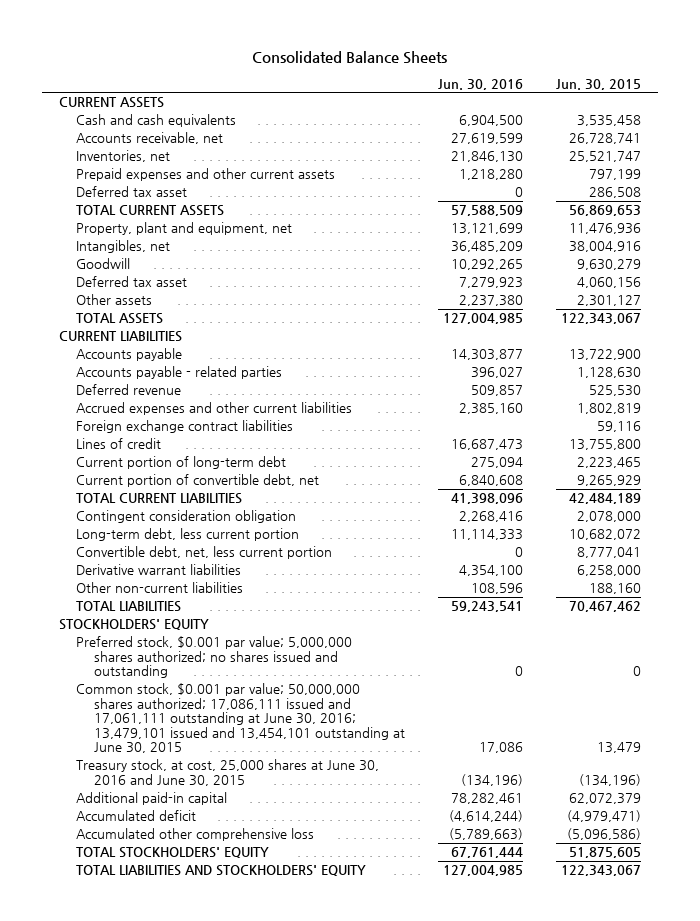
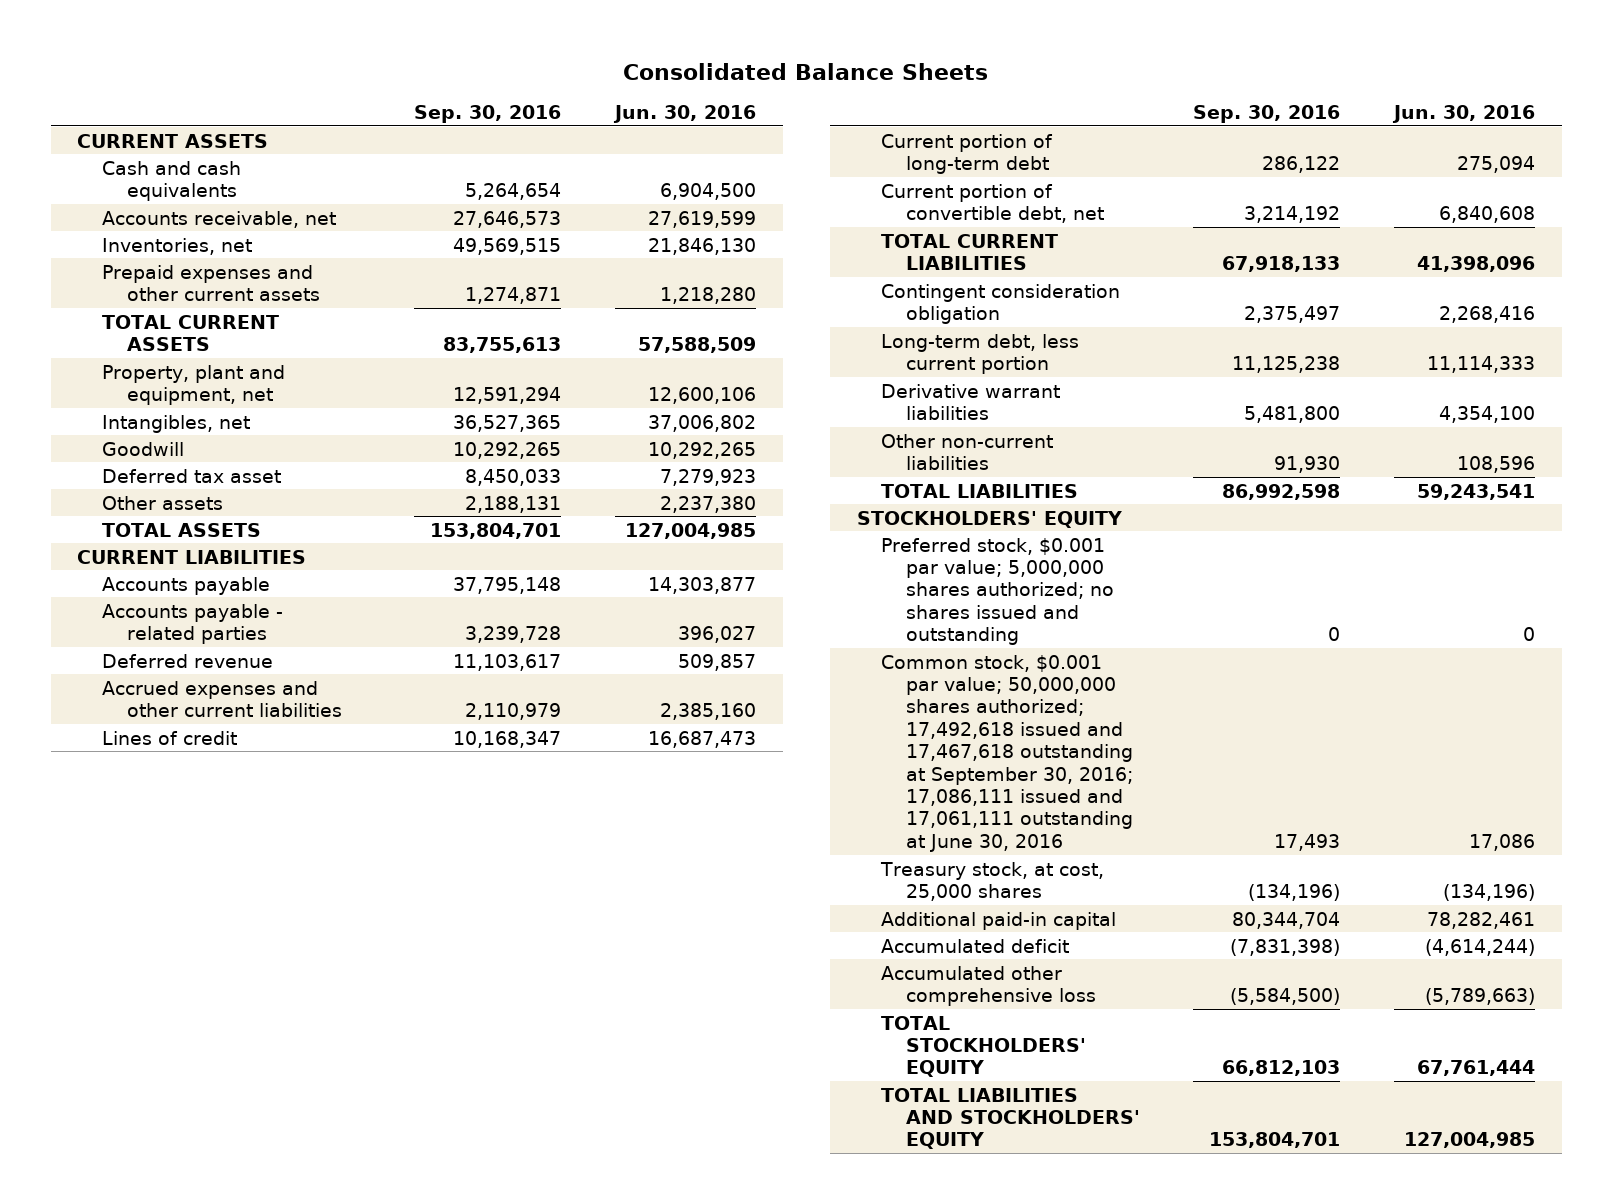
[556,78,642,90] Jun. 30, 2015 -> none
none -> [414,105,562,124] Sep. 30, 2016
[76,186,188,198] Deferred tax asset -> none
[451,223,524,235] 13,121,699 -> [647,386,756,404] 12,600,106
[451,241,524,253] 36,485,209 -> [647,414,756,432] 37,006,802
[76,420,294,434] Foreign exchange contract liabilities -> none
[76,546,333,560] Convertible debt, net, less current portion -> none
[76,683,405,754] Common stock, $0.001 par value; 50,000,000 shares authorized; 17,086,111 issued and 17,061,111 outstanding at June 30, 2016; 13,479,101 issued and 13,454,101 outstanding at June 30, 2015 -> [881,654,1133,852] Common stock, $0.001 par value; 50,000,000 shares authorized; 17,492,618 issued and 17,467,618 outstanding at September 30, 2016; 17,086,111 issued and 17,061,111 outstanding at June 30, 2016
[76,759,380,786] Treasury stock, at cost, 25,000 shares at June 30, 2016 and June 30, 2015 -> [880,861,1105,901] Treasury stock, at cost, 25,000 shares

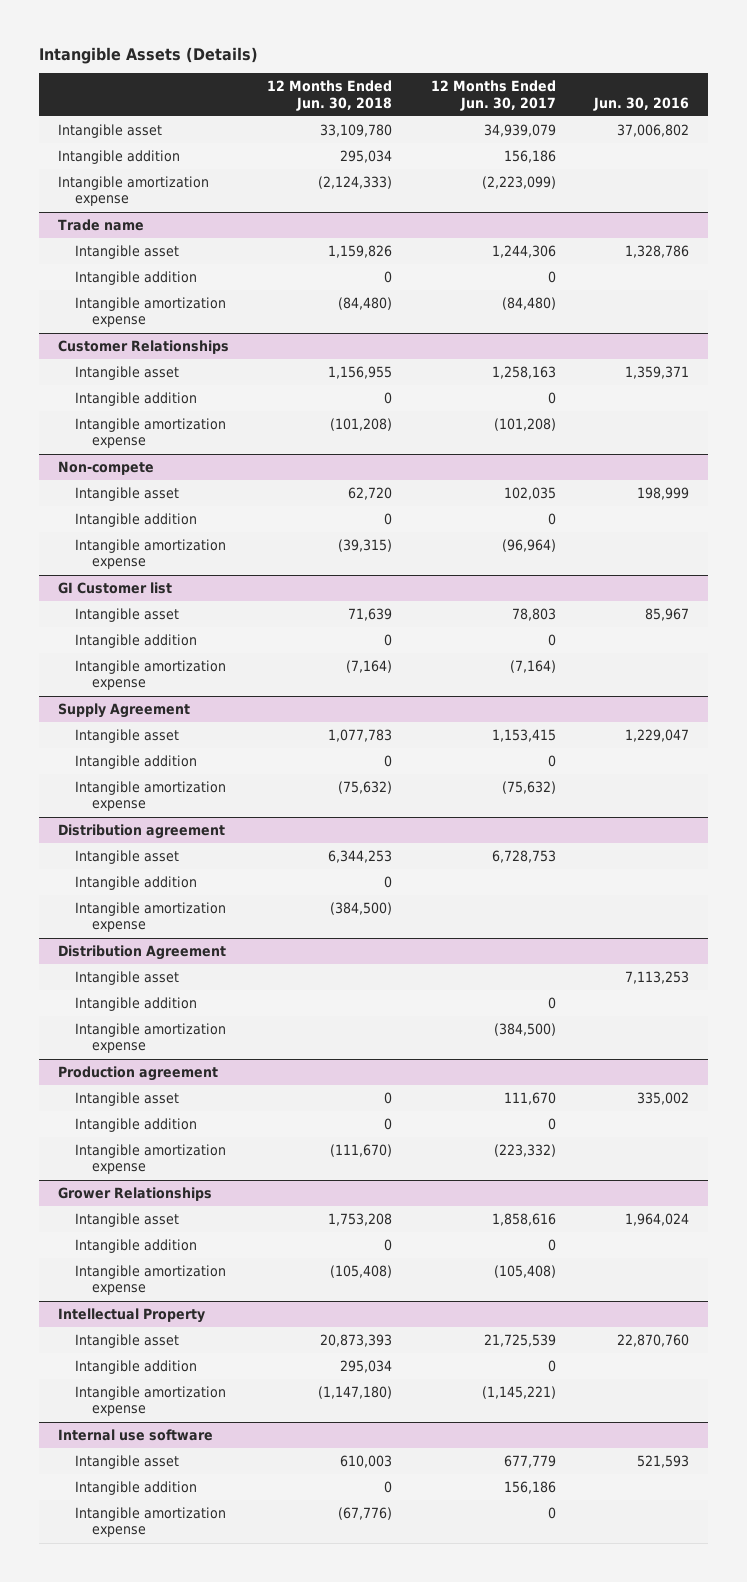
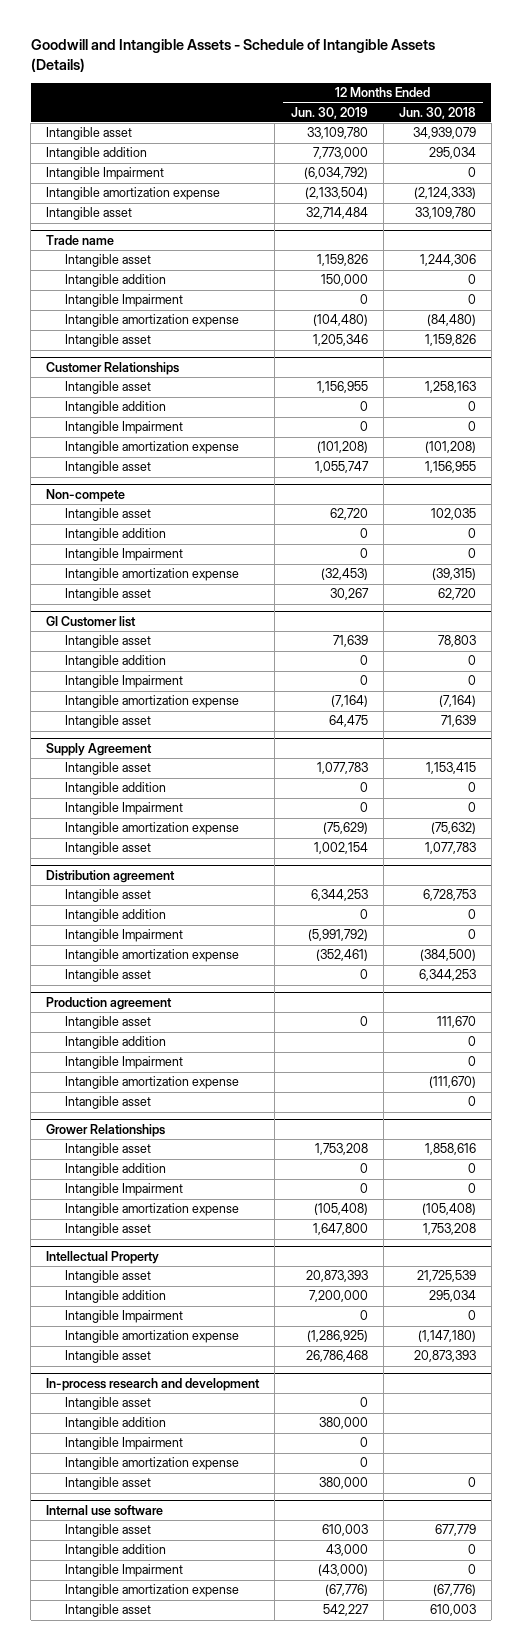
[38,46,258,64] Intangible Assets (Details) -> [30,39,435,72] Goodwill and Intangible Assets - Schedule of Intangible Assets (Details)
[430,80,556,111] 12 Months Ended Jun. 30, 2017 -> none
[593,96,690,111] Jun. 30, 2016 -> none
none -> [290,106,368,119] Jun. 30, 2019
none -> [46,127,133,141] Intangible asset
none -> [46,167,165,181] Intangible Impairment
[57,124,162,139] Intangible asset -> [46,207,133,221] Intangible asset
none -> [65,254,152,268] Intangible asset
none -> [65,294,184,308] Intangible Impairment
[75,245,180,260] Intangible asset -> [65,334,152,348] Intangible asset
none -> [65,381,152,395] Intangible asset
none -> [65,421,184,435] Intangible Impairment
[75,366,180,381] Intangible asset -> [65,461,152,475] Intangible asset
none -> [65,508,152,522] Intangible asset
none -> [65,548,184,562] Intangible Impairment
[75,487,180,502] Intangible asset -> [65,588,152,602] Intangible asset
none -> [65,635,152,649] Intangible asset
none -> [65,675,184,689] Intangible Impairment
[75,608,180,623] Intangible asset -> [65,715,152,729] Intangible asset
none -> [65,762,152,776] Intangible asset
none -> [65,802,184,816] Intangible Impairment
[75,729,180,744] Intangible asset -> [65,842,152,856] Intangible asset
none -> [65,889,152,903] Intangible asset
none -> [65,929,184,943] Intangible Impairment
[57,945,226,961] Distribution Agreement -> none
[75,971,180,986] Intangible asset -> none
[75,997,198,1012] Intangible addition -> none
[75,1023,227,1054] Intangible amortization expense -> none
[75,850,180,865] Intangible asset -> [65,969,152,983] Intangible asset
none -> [65,1016,152,1030] Intangible asset
none -> [65,1056,184,1070] Intangible Impairment
[75,1092,180,1107] Intangible asset -> [65,1096,152,1110] Intangible asset
none -> [65,1143,152,1157] Intangible asset
none -> [65,1183,184,1197] Intangible Impairment
[75,1213,180,1228] Intangible asset -> [65,1223,152,1237] Intangible asset
none -> [65,1270,152,1284] Intangible asset
none -> [65,1310,184,1324] Intangible Impairment
[75,1334,180,1349] Intangible asset -> [65,1350,152,1364] Intangible asset
none -> [46,1378,261,1392] In-process research and development
none -> [65,1397,152,1411] Intangible asset
none -> [65,1417,167,1431] Intangible addition
none -> [65,1437,184,1451] Intangible Impairment
none -> [65,1457,240,1471] Intangible amortization expense
none -> [65,1477,152,1491] Intangible asset
none -> [65,1524,152,1538] Intangible asset
none -> [65,1564,184,1578] Intangible Impairment
[75,1455,180,1470] Intangible asset -> [65,1604,152,1618] Intangible asset

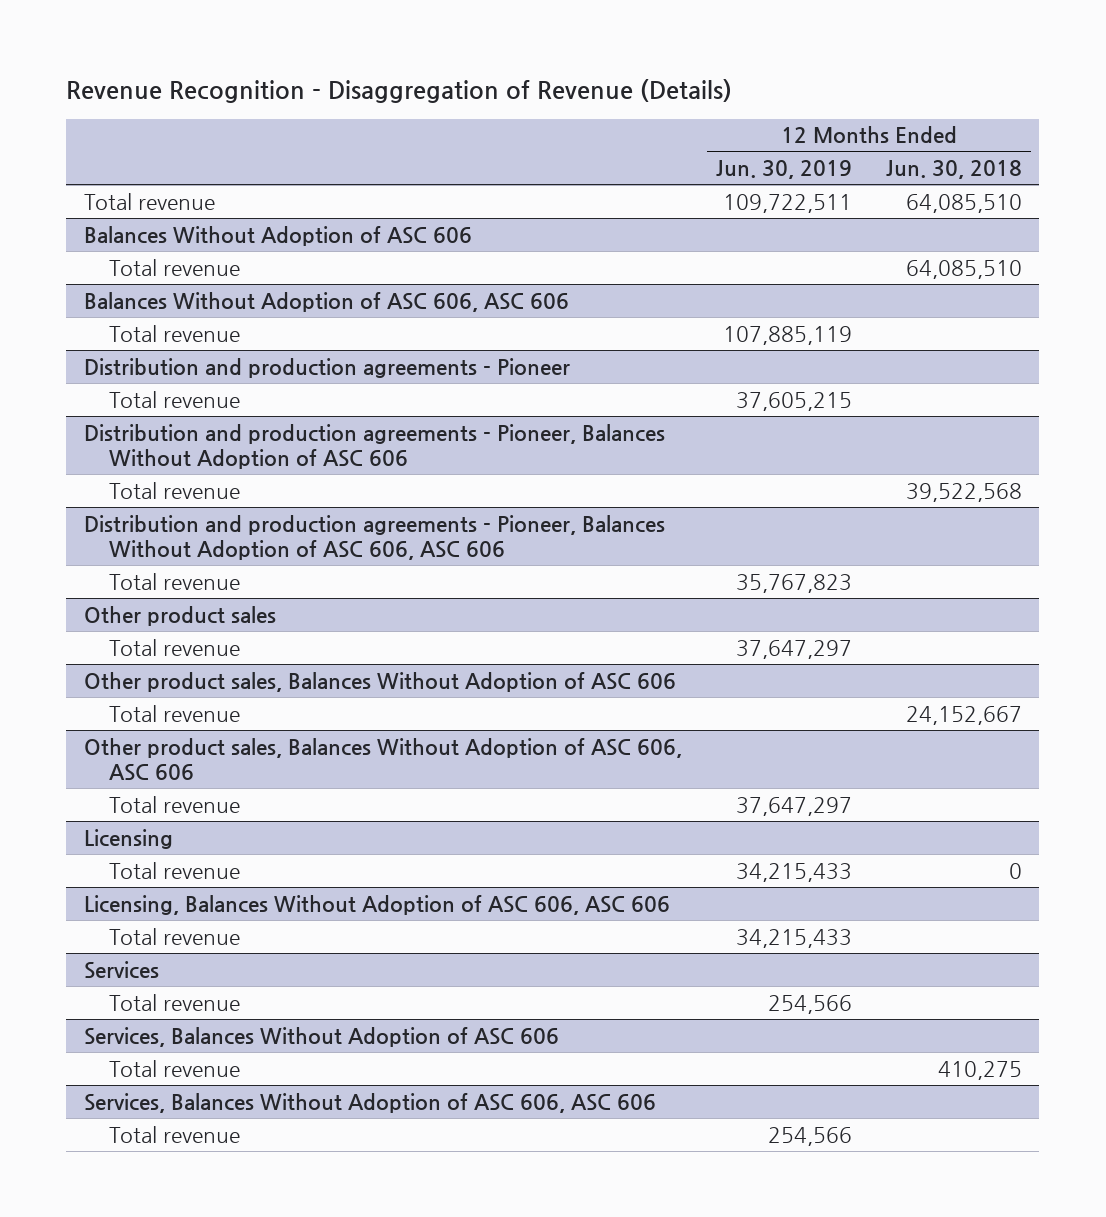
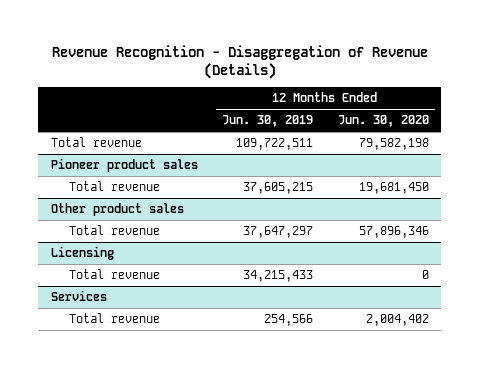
[886,159,1023,179] Jun. 30, 2018 -> none
none -> [337,115,429,128] Jun. 30, 2020
[83,225,472,246] Balances Without Adoption of ASC 606 -> none
[108,258,240,276] Total revenue -> none
[83,291,569,312] Balances Without Adoption of ASC 606, ASC 606 -> none
[108,324,240,342] Total revenue -> none
[83,357,570,378] Distribution and production agreements - Pioneer -> none
none -> [50,158,198,173] Pioneer product sales
[83,423,665,469] Distribution and production agreements - Pioneer, Balances Without Adoption of ASC 606 -> none
[108,481,240,499] Total revenue -> none
[83,514,665,560] Distribution and production agreements - Pioneer, Balances Without Adoption of ASC 606, ASC 606 -> none
[108,572,240,590] Total revenue -> none
[83,671,676,692] Other product sales, Balances Without Adoption of ASC 606 -> none
[108,704,240,722] Total revenue -> none
[83,737,682,781] Other product sales, Balances Without Adoption of ASC 606, ASC 606 -> none
[108,795,240,813] Total revenue -> none
[83,894,670,915] Licensing, Balances Without Adoption of ASC 606, ASC 606 -> none
[108,927,240,945] Total revenue -> none
[83,1026,559,1047] Services, Balances Without Adoption of ASC 606 -> none
[108,1059,240,1077] Total revenue -> none
[83,1092,656,1113] Services, Balances Without Adoption of ASC 606, ASC 606 -> none
[108,1125,240,1143] Total revenue -> none

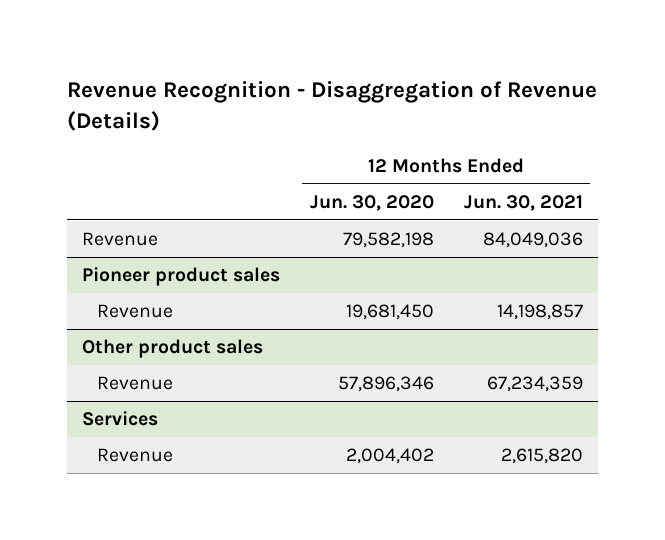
[222,115,314,128] Jun. 30, 2019 -> none
none -> [463,194,583,211] Jun. 30, 2021
[50,137,142,148] Total revenue -> [81,232,158,247] Revenue
[69,181,161,192] Total revenue -> [96,304,173,319] Revenue
[50,246,114,261] Licensing -> none
[69,269,161,280] Total revenue -> none
[69,225,161,236] Total revenue -> [96,376,173,391] Revenue
[69,313,161,324] Total revenue -> [96,448,173,463] Revenue

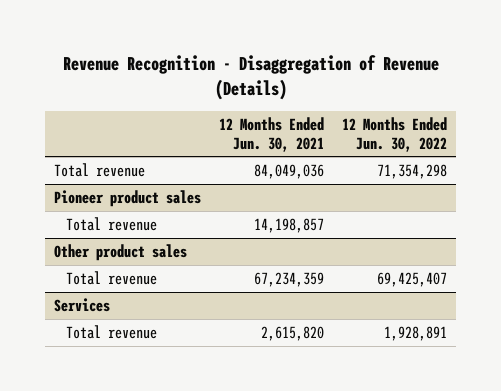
[309,194,434,211] Jun. 30, 2020 -> none
none -> [341,116,447,152] 12 Months Ended Jun. 30, 2022
[81,232,158,247] Revenue -> [54,162,146,177] Total revenue
[96,304,173,319] Revenue -> [66,216,158,231] Total revenue
[96,376,173,391] Revenue -> [66,270,158,285] Total revenue
[96,448,173,463] Revenue -> [66,324,158,339] Total revenue

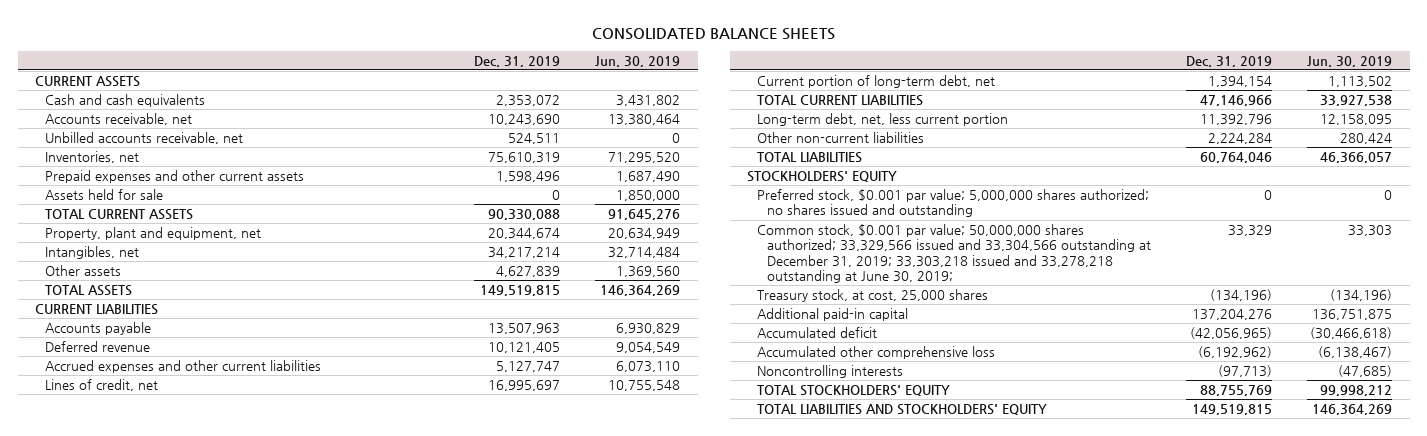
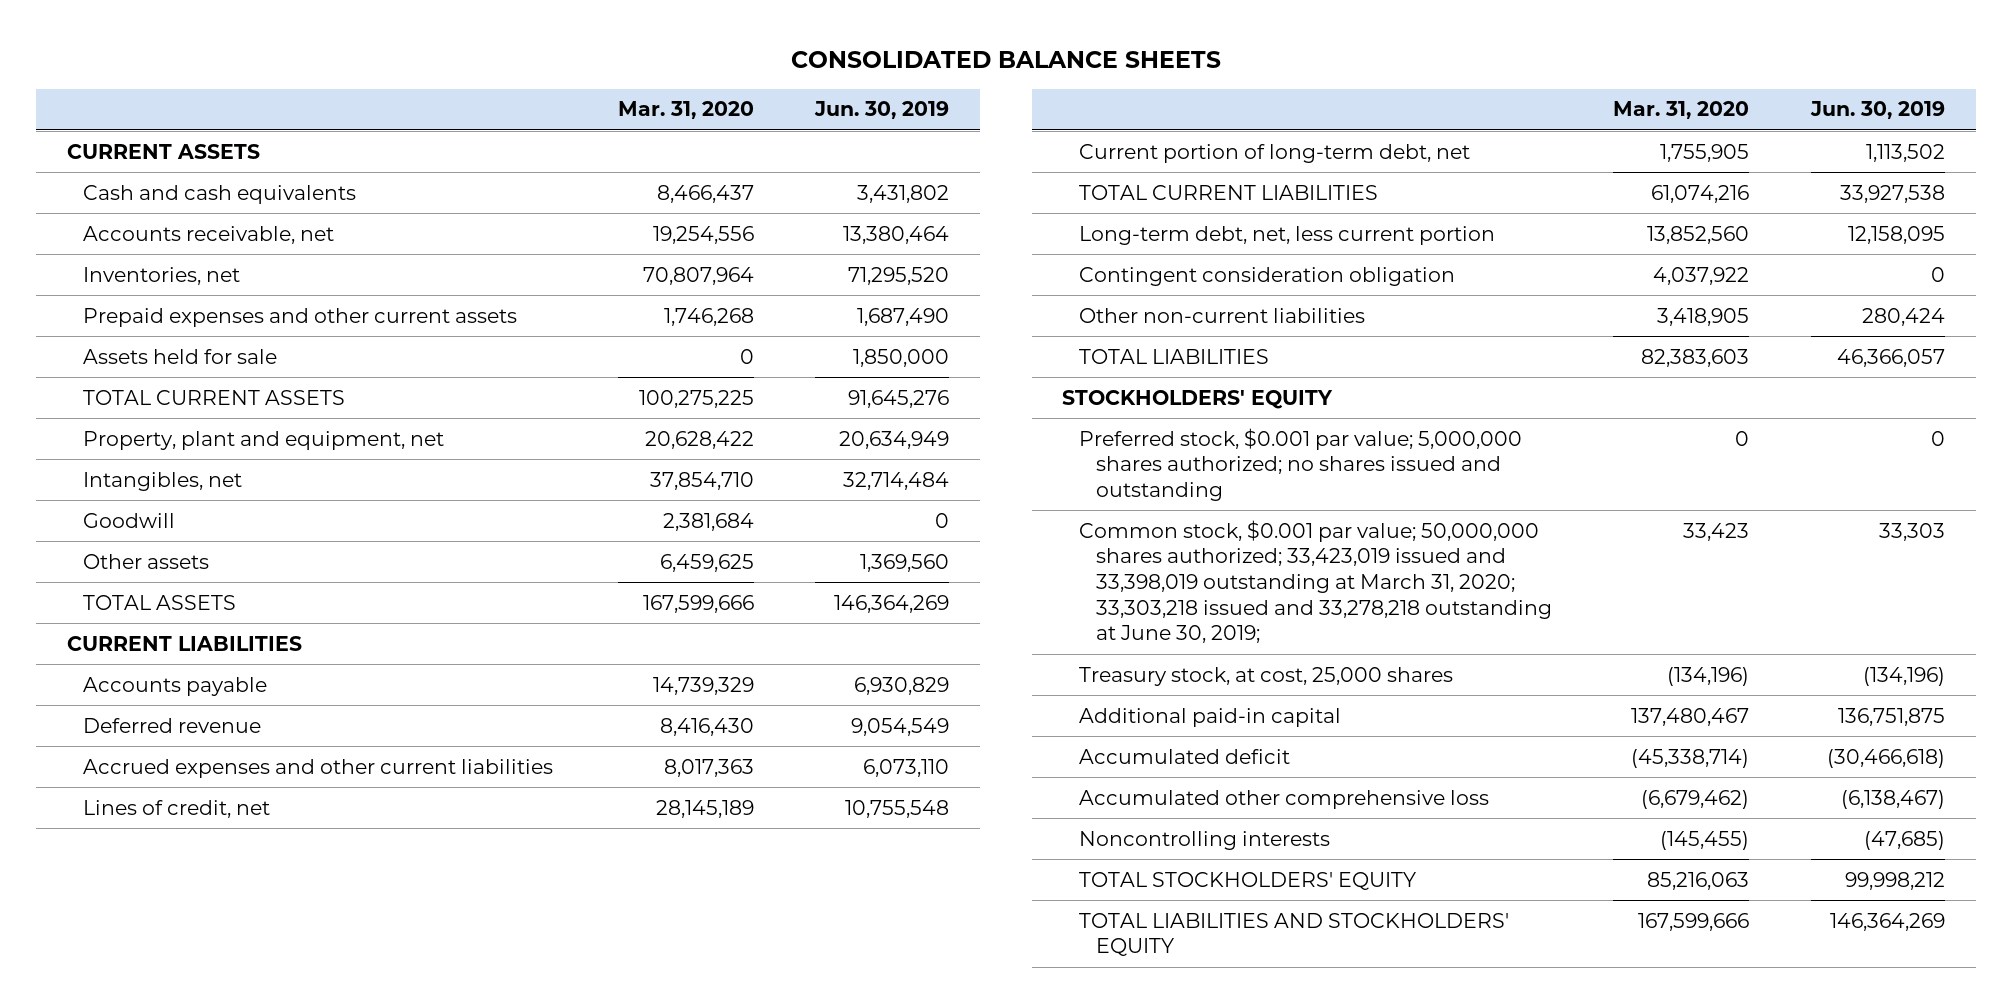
[474,55,561,67] Dec. 31, 2019 -> none
none -> [617,101,754,120] Mar. 31, 2020
[45,132,244,145] Unbilled accounts receivable, net -> none
none -> [83,512,176,528] Goodwill
none -> [1079,266,1456,286] Contingent consideration obligation
[757,224,1152,283] Common stock, $0.001 par value; 50,000,000 shares authorized; 33,329,566 issued and 33,304,566 outstanding at December 31, 2019; 33,303,218 issued and 33,278,218 outstanding at June 30, 2019; -> [1079,519,1552,644] Common stock, $0.001 par value; 50,000,000 shares authorized; 33,423,019 issued and 33,398,019 outstanding at March 31, 2020; 33,303,218 issued and 33,278,218 outstanding at June 30, 2019;

